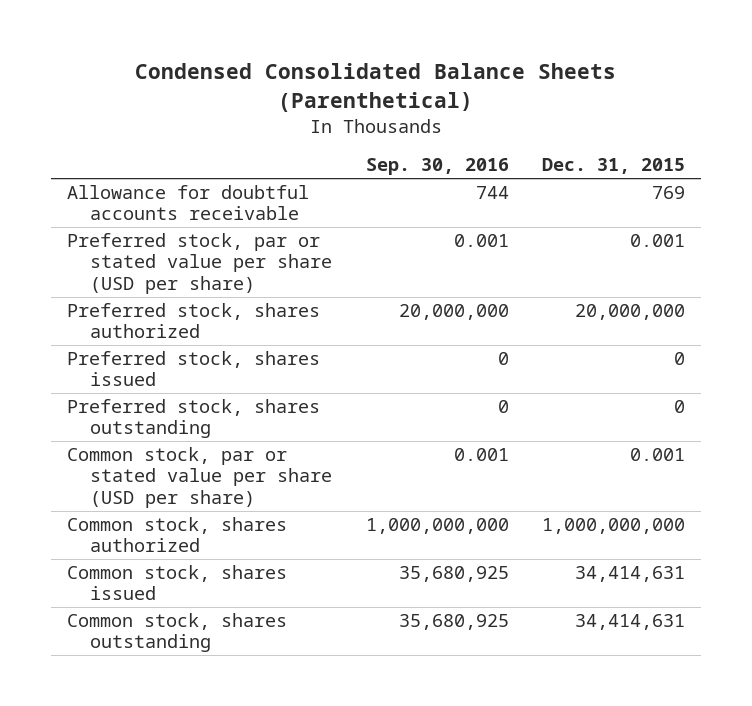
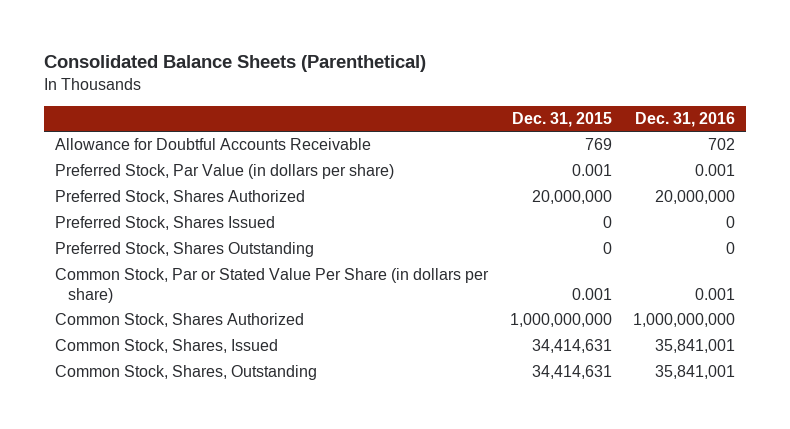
[135,63,617,113] Condensed Consolidated Balance Sheets (Parenthetical) -> [43,55,426,73] Consolidated Balance Sheets (Parenthetical)
[365,158,509,176] Sep. 30, 2016 -> none
none -> [635,111,736,127] Dec. 31, 2016
[67,184,310,221] Allowance for doubtful accounts receivable -> [54,138,371,151] Allowance for Doubtful Accounts Receivable
[67,232,333,294] Preferred stock, par or stated value per share (USD per share) -> [54,164,394,180] Preferred Stock, Par Value (in dollars per share)
[67,302,321,339] Preferred stock, shares authorized -> [54,190,305,205] Preferred Stock, Shares Authorized
[67,350,321,387] Preferred stock, shares issued -> [54,216,275,231] Preferred Stock, Shares Issued
[67,398,321,439] Preferred stock, shares outstanding -> [54,242,314,258] Preferred Stock, Shares Outstanding
[67,446,333,508] Common stock, par or stated value per share (USD per share) -> [54,268,489,303] Common Stock, Par or Stated Value Per Share (in dollars per share)
[67,516,288,553] Common stock, shares authorized -> [54,313,304,328] Common Stock, Shares Authorized
[67,564,288,601] Common stock, shares issued -> [54,339,278,354] Common Stock, Shares, Issued
[67,612,288,653] Common stock, shares outstanding -> [54,365,317,381] Common Stock, Shares, Outstanding

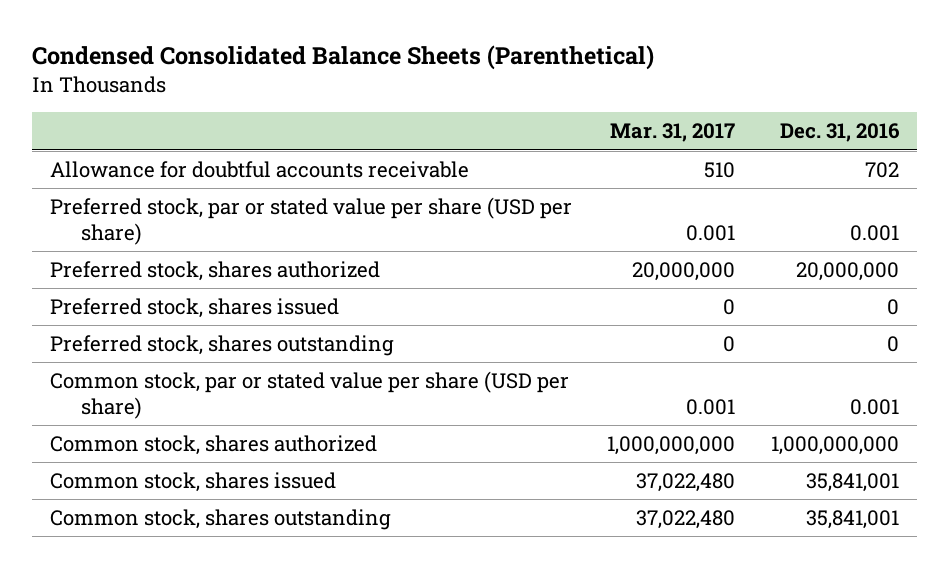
[43,55,426,73] Consolidated Balance Sheets (Parenthetical) -> [32,45,655,71] Condensed Consolidated Balance Sheets (Parenthetical)
[511,111,612,127] Dec. 31, 2015 -> none
none -> [610,123,736,143] Mar. 31, 2017
[54,138,371,151] Allowance for Doubtful Accounts Receivable -> [49,161,469,179] Allowance for doubtful accounts receivable
[54,164,394,180] Preferred Stock, Par Value (in dollars per share) -> [49,197,572,245] Preferred stock, par or stated value per share (USD per share)
[54,190,305,205] Preferred Stock, Shares Authorized -> [49,261,380,282] Preferred stock, shares authorized
[54,216,275,231] Preferred Stock, Shares Issued -> [49,298,339,319] Preferred stock, shares issued
[54,242,314,258] Preferred Stock, Shares Outstanding -> [49,335,394,357] Preferred stock, shares outstanding
[54,268,489,303] Common Stock, Par or Stated Value Per Share (in dollars per share) -> [49,371,569,419] Common stock, par or stated value per share (USD per share)
[54,313,304,328] Common Stock, Shares Authorized -> [49,435,377,456] Common stock, shares authorized
[54,339,278,354] Common Stock, Shares, Issued -> [49,472,336,493] Common stock, shares issued
[54,365,317,381] Common Stock, Shares, Outstanding -> [49,509,391,531] Common stock, shares outstanding

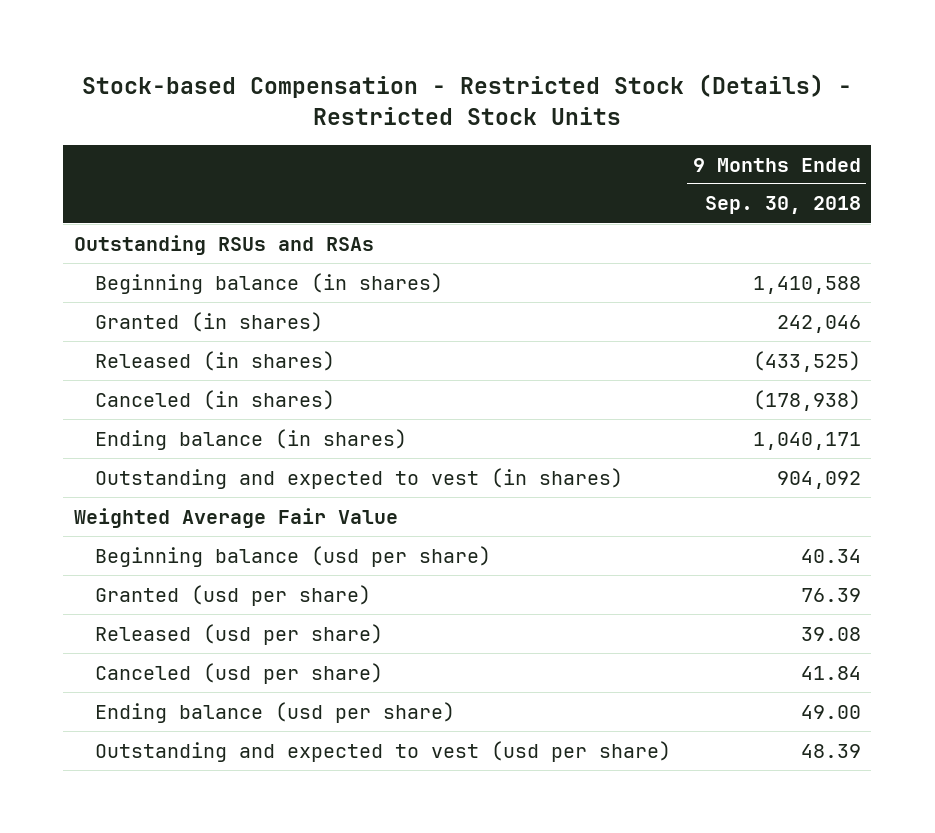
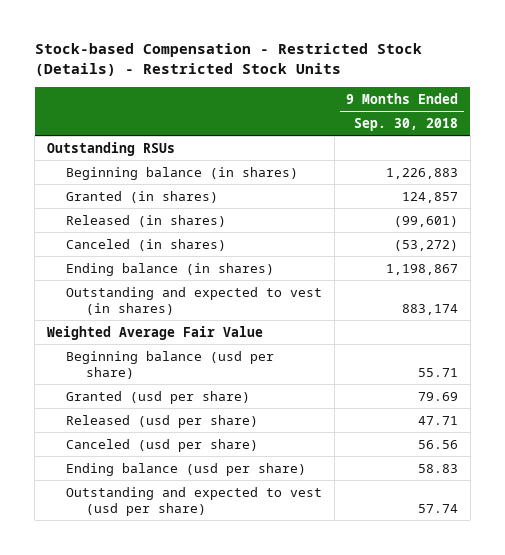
[74,234,375,255] Outstanding RSUs and RSAs -> [46,141,175,156] Outstanding RSUs
[752,275,861,294] 1,410,588 -> [386,167,459,179] 1,226,883
[776,314,861,333] 242,046 -> [402,191,459,203] 124,857
[752,350,861,372] (433,525) -> [394,215,459,227] (99,601)
[752,389,861,411] (178,938) -> [394,239,459,251] (53,272)
[752,431,861,450] 1,040,171 -> [386,263,459,275] 1,198,867
[776,470,861,489] 904,092 -> [402,303,459,315] 883,174
[800,548,861,563] 40.34 -> [418,367,459,377] 55.71
[800,587,861,602] 76.39 -> [418,391,459,401] 79.69
[800,626,861,641] 39.08 -> [418,415,459,425] 47.71
[800,665,861,680] 41.84 -> [418,439,459,449] 56.56
[800,704,861,719] 49.00 -> [418,463,459,473] 58.83
[800,743,861,758] 48.39 -> [418,503,459,513] 57.74

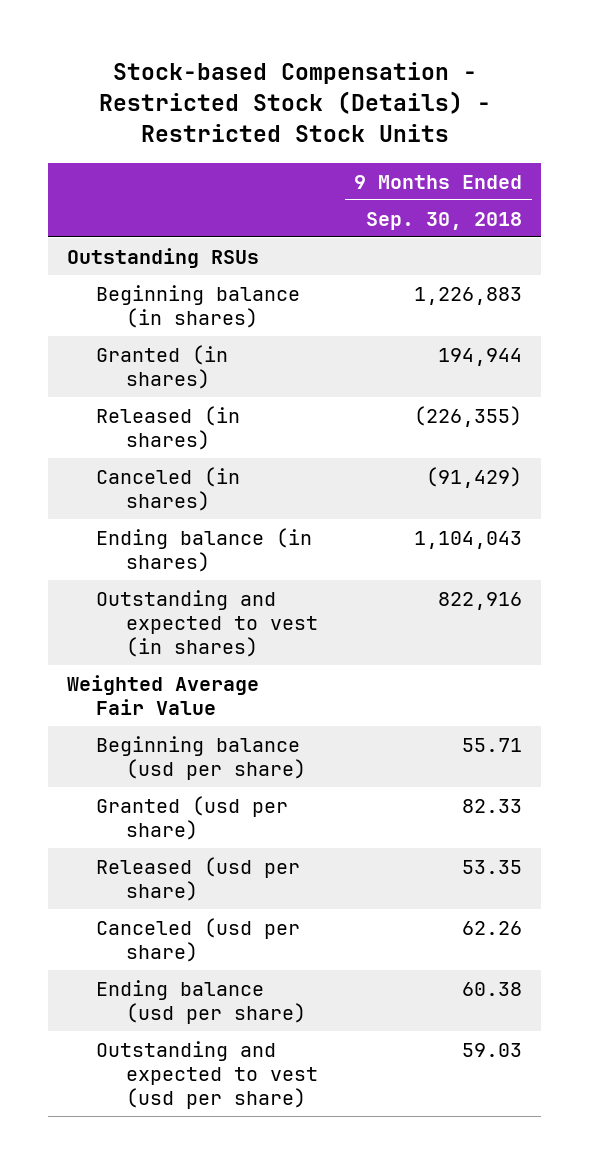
[402,191,459,203] 124,857 -> [438,347,523,366] 194,944
[394,215,459,227] (99,601) -> [414,405,523,427] (226,355)
[394,239,459,251] (53,272) -> [426,466,523,488] (91,429)
[386,263,459,275] 1,198,867 -> [414,530,523,549] 1,104,043
[402,303,459,315] 883,174 -> [438,591,523,610] 822,916
[418,391,459,401] 79.69 -> [462,798,523,813] 82.33
[418,415,459,425] 47.71 -> [462,859,523,874] 53.35
[418,439,459,449] 56.56 -> [462,920,523,935] 62.26
[418,463,459,473] 58.83 -> [462,981,523,996] 60.38
[418,503,459,513] 57.74 -> [462,1042,523,1057] 59.03

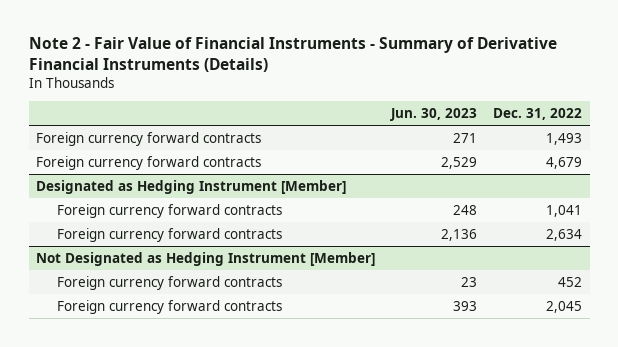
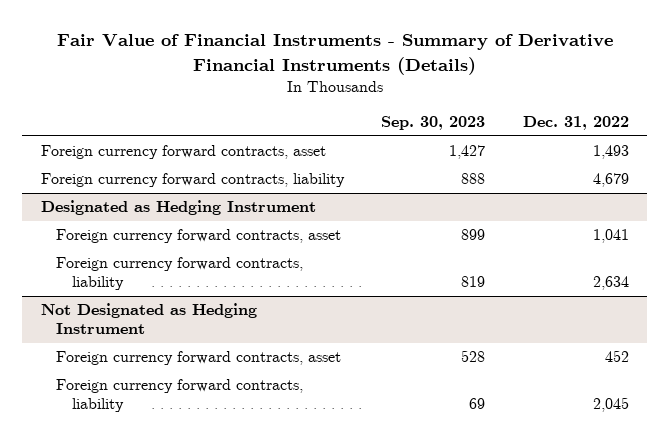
[28,37,557,72] Note 2 - Fair Value of Financial Instruments - Summary of Derivative Financial Instruments (Details) -> [56,34,613,75] Fair Value of Financial Instruments - Summary of Derivative Financial Instruments (Details)
[390,108,478,122] Jun. 30, 2023 -> none
none -> [381,116,486,131] Sep. 30, 2023
[36,131,262,146] Foreign currency forward contracts -> [40,145,326,160] Foreign currency forward contracts, asset
[36,155,262,170] Foreign currency forward contracts -> [40,173,345,188] Foreign currency forward contracts, liability
[36,179,347,194] Designated as Hedging Instrument [Member] -> [40,200,316,216] Designated as Hedging Instrument
[57,203,283,218] Foreign currency forward contracts -> [56,229,342,244] Foreign currency forward contracts, asset
[57,227,283,242] Foreign currency forward contracts -> [56,257,304,291] Foreign currency forward contracts, liability
[36,251,376,266] Not Designated as Hedging Instrument [Member] -> [40,303,257,335] Not Designated as Hedging Instrument
[57,275,283,290] Foreign currency forward contracts -> [56,351,342,366] Foreign currency forward contracts, asset
[57,299,283,314] Foreign currency forward contracts -> [56,379,304,413] Foreign currency forward contracts, liability

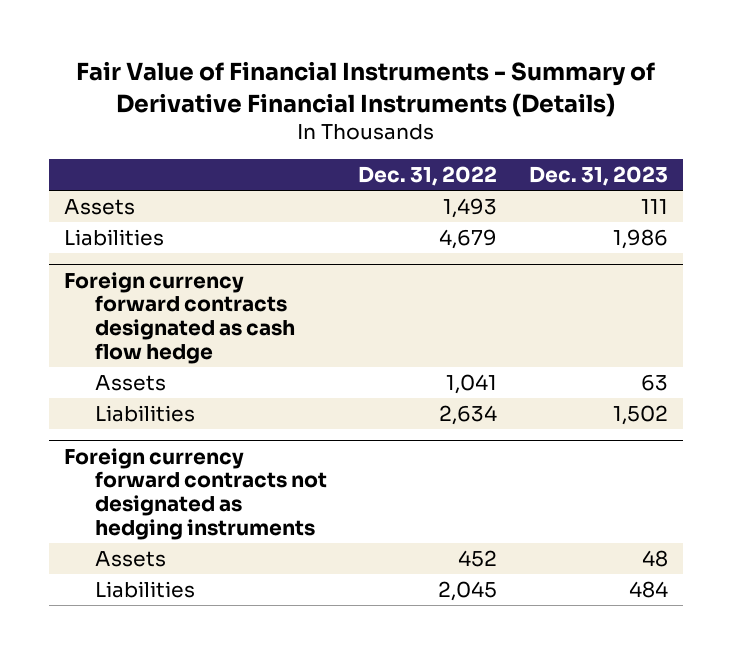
[381,116,486,131] Sep. 30, 2023 -> none
none -> [528,166,668,187] Dec. 31, 2023
[40,145,326,160] Foreign currency forward contracts, asset -> [64,198,136,215] Assets
[40,173,345,188] Foreign currency forward contracts, liability -> [64,228,165,246] Liabilities
[40,200,316,216] Designated as Hedging Instrument -> [64,271,295,364] Foreign currency forward contracts designated as cash flow hedge
[56,229,342,244] Foreign currency forward contracts, asset -> [94,374,166,391] Assets
[56,257,304,291] Foreign currency forward contracts, liability -> [94,404,195,422] Liabilities
[40,303,257,335] Not Designated as Hedging Instrument -> [64,447,327,540] Foreign currency forward contracts not designated as hedging instruments
[56,351,342,366] Foreign currency forward contracts, asset -> [94,550,166,567] Assets
[56,379,304,413] Foreign currency forward contracts, liability -> [94,580,195,598] Liabilities

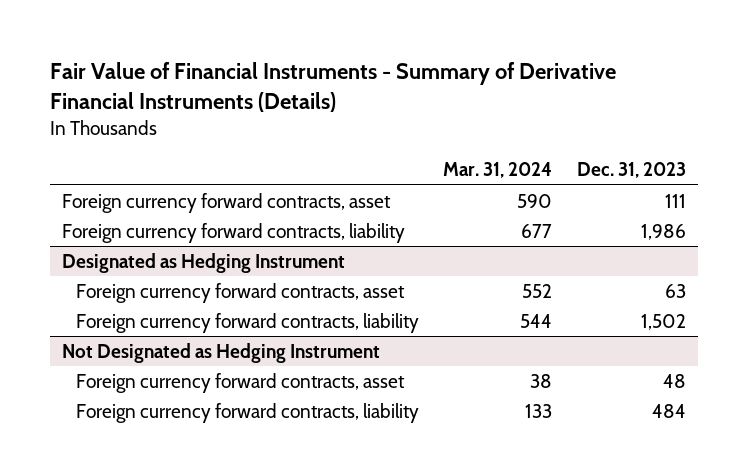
[358,166,498,187] Dec. 31, 2022 -> none
none -> [443,162,553,179] Mar. 31, 2024
[64,198,136,215] Assets -> [61,192,391,213] Foreign currency forward contracts, asset
[64,228,165,246] Liabilities -> [61,222,405,243] Foreign currency forward contracts, liability
[64,271,295,364] Foreign currency forward contracts designated as cash flow hedge -> [61,252,345,273] Designated as Hedging Instrument
[94,374,166,391] Assets -> [75,282,405,303] Foreign currency forward contracts, asset
[94,404,195,422] Liabilities -> [75,312,419,333] Foreign currency forward contracts, liability
[64,447,327,540] Foreign currency forward contracts not designated as hedging instruments -> [61,342,380,363] Not Designated as Hedging Instrument
[94,550,166,567] Assets -> [75,372,405,393] Foreign currency forward contracts, asset
[94,580,195,598] Liabilities -> [75,402,419,423] Foreign currency forward contracts, liability

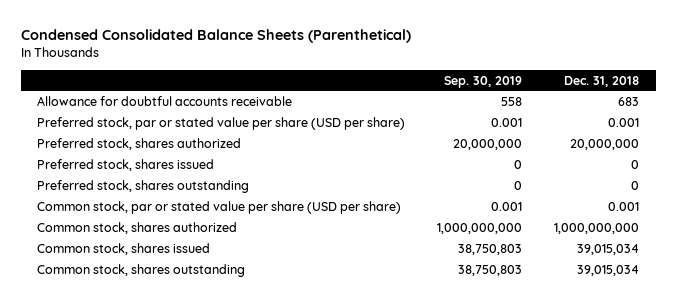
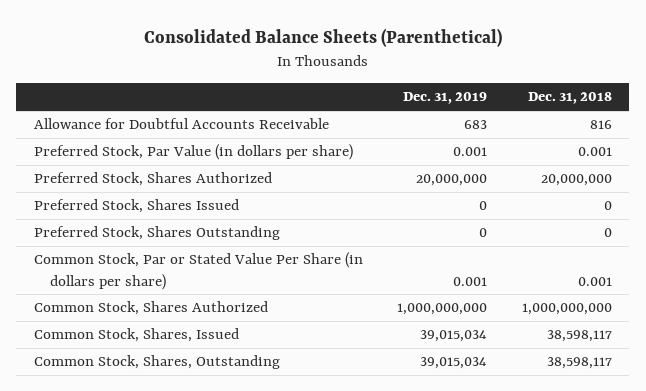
[20,29,411,44] Condensed Consolidated Balance Sheets (Parenthetical) -> [143,27,502,47] Consolidated Balance Sheets (Parenthetical)
[444,75,523,88] Sep. 30, 2019 -> none
none -> [403,92,488,105] Dec. 31, 2019
[36,95,292,106] Allowance for doubtful accounts receivable -> [33,118,329,130] Allowance for Doubtful Accounts Receivable
[618,96,640,106] 683 -> [589,120,612,130] 816
[36,116,405,130] Preferred stock, par or stated value per share (USD per share) -> [33,144,353,161] Preferred Stock, Par Value (in dollars per share)
[36,137,241,150] Preferred stock, shares authorized -> [33,172,272,187] Preferred Stock, Shares Authorized
[36,158,214,171] Preferred stock, shares issued -> [33,199,239,214] Preferred Stock, Shares Issued
[36,179,249,193] Preferred stock, shares outstanding -> [33,226,280,241] Preferred Stock, Shares Outstanding
[36,200,401,214] Common stock, par or stated value per share (USD per share) -> [33,252,363,290] Common Stock, Par or Stated Value Per Share (in dollars per share)
[36,221,237,234] Common stock, shares authorized -> [33,301,268,316] Common Stock, Shares Authorized
[36,242,210,255] Common stock, shares issued -> [33,328,239,343] Common Stock, Shares, Issued
[577,243,640,255] 39,015,034 -> [546,330,612,343] 38,598,117
[36,263,245,277] Common stock, shares outstanding -> [33,355,280,370] Common Stock, Shares, Outstanding
[577,264,640,276] 39,015,034 -> [546,357,612,370] 38,598,117

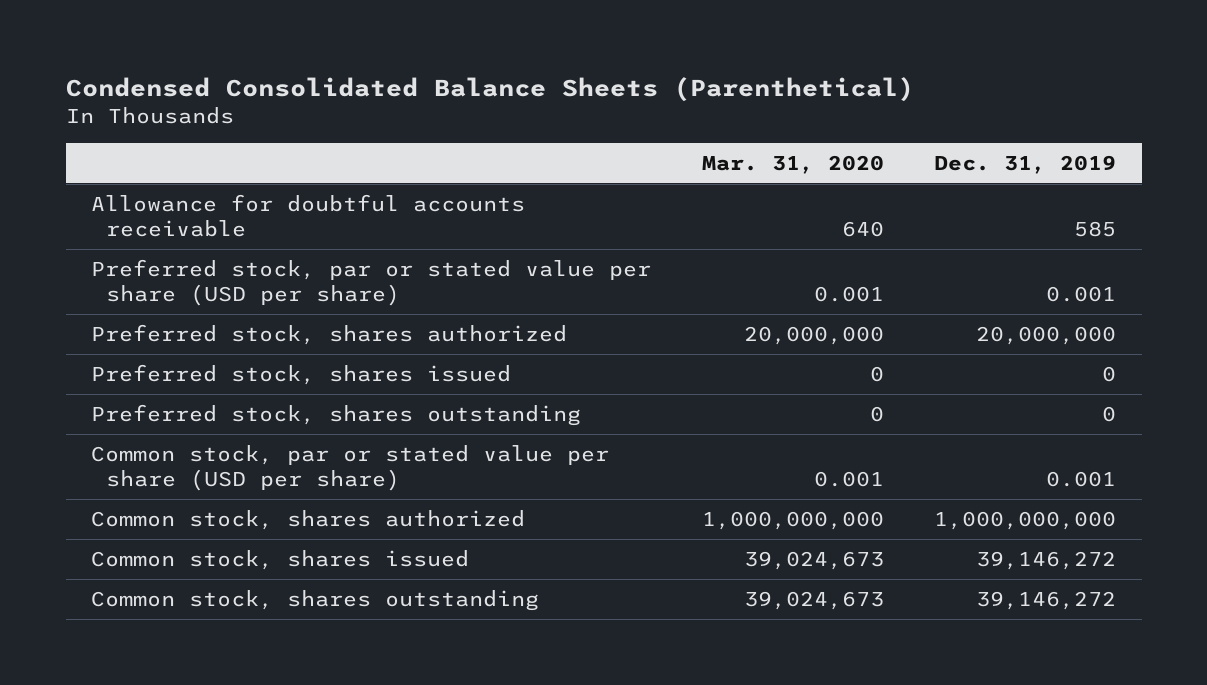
[143,27,502,47] Consolidated Balance Sheets (Parenthetical) -> [65,77,914,103] Condensed Consolidated Balance Sheets (Parenthetical)
[527,92,612,105] Dec. 31, 2018 -> none
none -> [701,154,884,174] Mar. 31, 2020
[33,118,329,130] Allowance for Doubtful Accounts Receivable -> [90,193,525,237] Allowance for doubtful accounts receivable
[464,120,488,130] 683 -> [1074,220,1117,237] 585
[33,144,353,161] Preferred Stock, Par Value (in dollars per share) -> [90,258,651,306] Preferred stock, par or stated value per share (USD per share)
[33,172,272,187] Preferred Stock, Shares Authorized -> [90,323,567,345] Preferred stock, shares authorized
[33,199,239,214] Preferred Stock, Shares Issued -> [90,363,511,385] Preferred stock, shares issued
[33,226,280,241] Preferred Stock, Shares Outstanding -> [90,403,581,426] Preferred stock, shares outstanding
[33,252,363,290] Common Stock, Par or Stated Value Per Share (in dollars per share) -> [90,444,609,491] Common stock, par or stated value per share (USD per share)
[33,301,268,316] Common Stock, Shares Authorized -> [90,509,525,530] Common stock, shares authorized
[33,328,239,343] Common Stock, Shares, Issued -> [90,549,469,570] Common stock, shares issued
[420,330,488,343] 39,015,034 -> [976,550,1117,570] 39,146,272
[33,355,280,370] Common Stock, Shares, Outstanding -> [90,589,539,611] Common stock, shares outstanding
[420,357,488,370] 39,015,034 -> [976,590,1117,610] 39,146,272

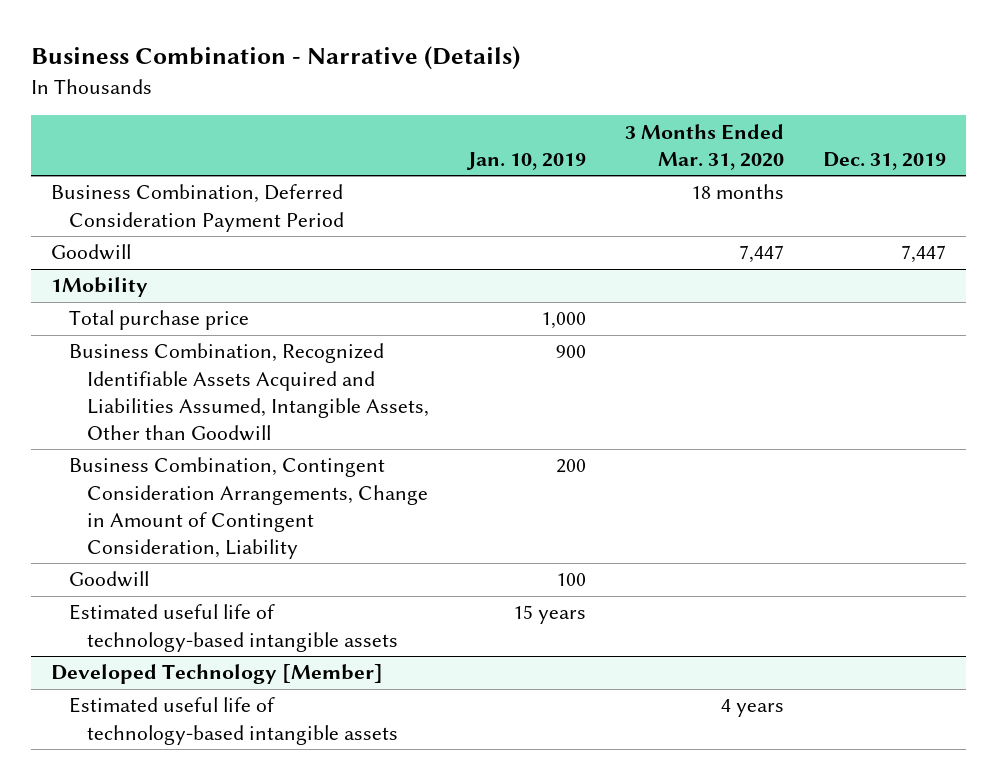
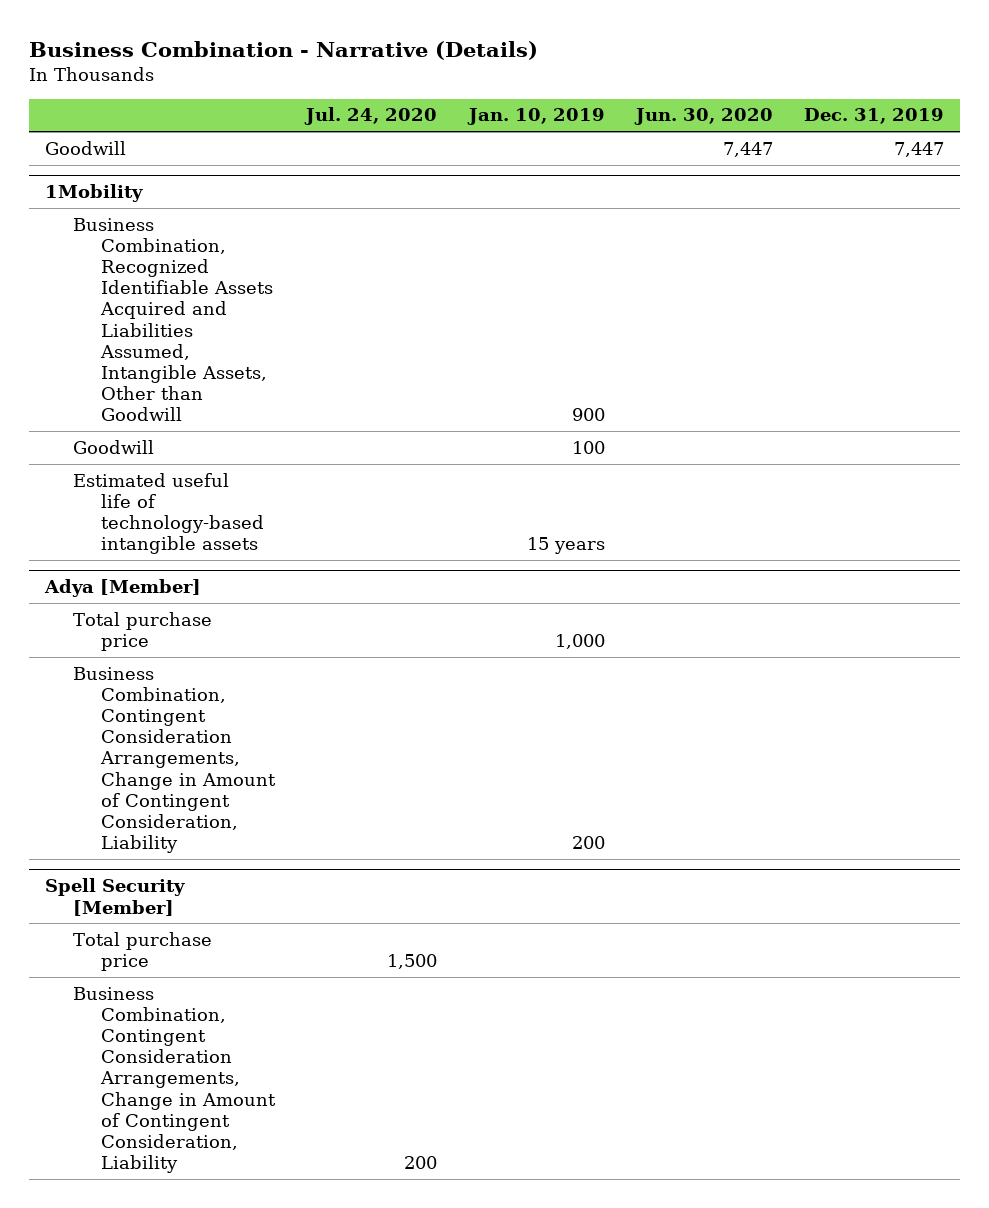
[625,123,785,170] 3 Months Ended Mar. 31, 2020 -> none
none -> [304,107,438,126] Jul. 24, 2020
none -> [633,108,773,126] Jun. 30, 2020
[50,184,344,232] Business Combination, Deferred Consideration Payment Period -> none
[68,310,249,331] Total purchase price -> none
[68,457,429,559] Business Combination, Contingent Consideration Arrangements, Change in Amount of Contingent Consideration, Liability -> none
[50,664,383,685] Developed Technology [Member] -> none
[68,697,399,745] Estimated useful life of technology-based intangible assets -> none
none -> [43,579,201,598] Adya [Member]
none -> [73,611,213,652] Total purchase price
none -> [73,666,277,853] Business Combination, Contingent Consideration Arrangements, Change in Amount of Contingent Consideration, Liability
none -> [44,878,185,916] Spell Security [Member]
none -> [73,931,213,972] Total purchase price
none -> [73,986,277,1173] Business Combination, Contingent Consideration Arrangements, Change in Amount of Contingent Consideration, Liability

